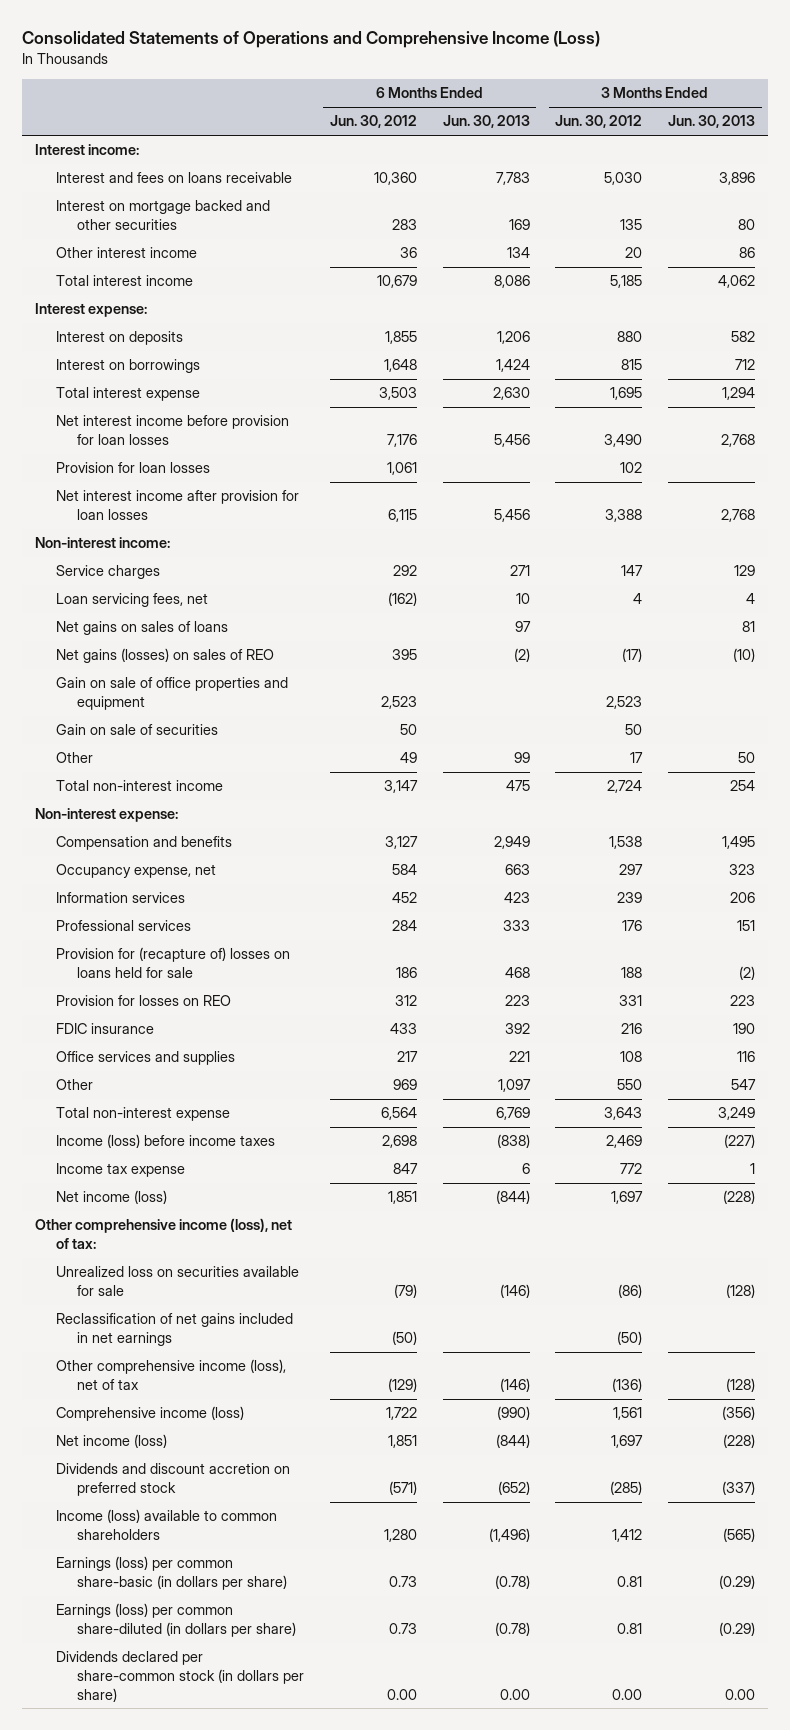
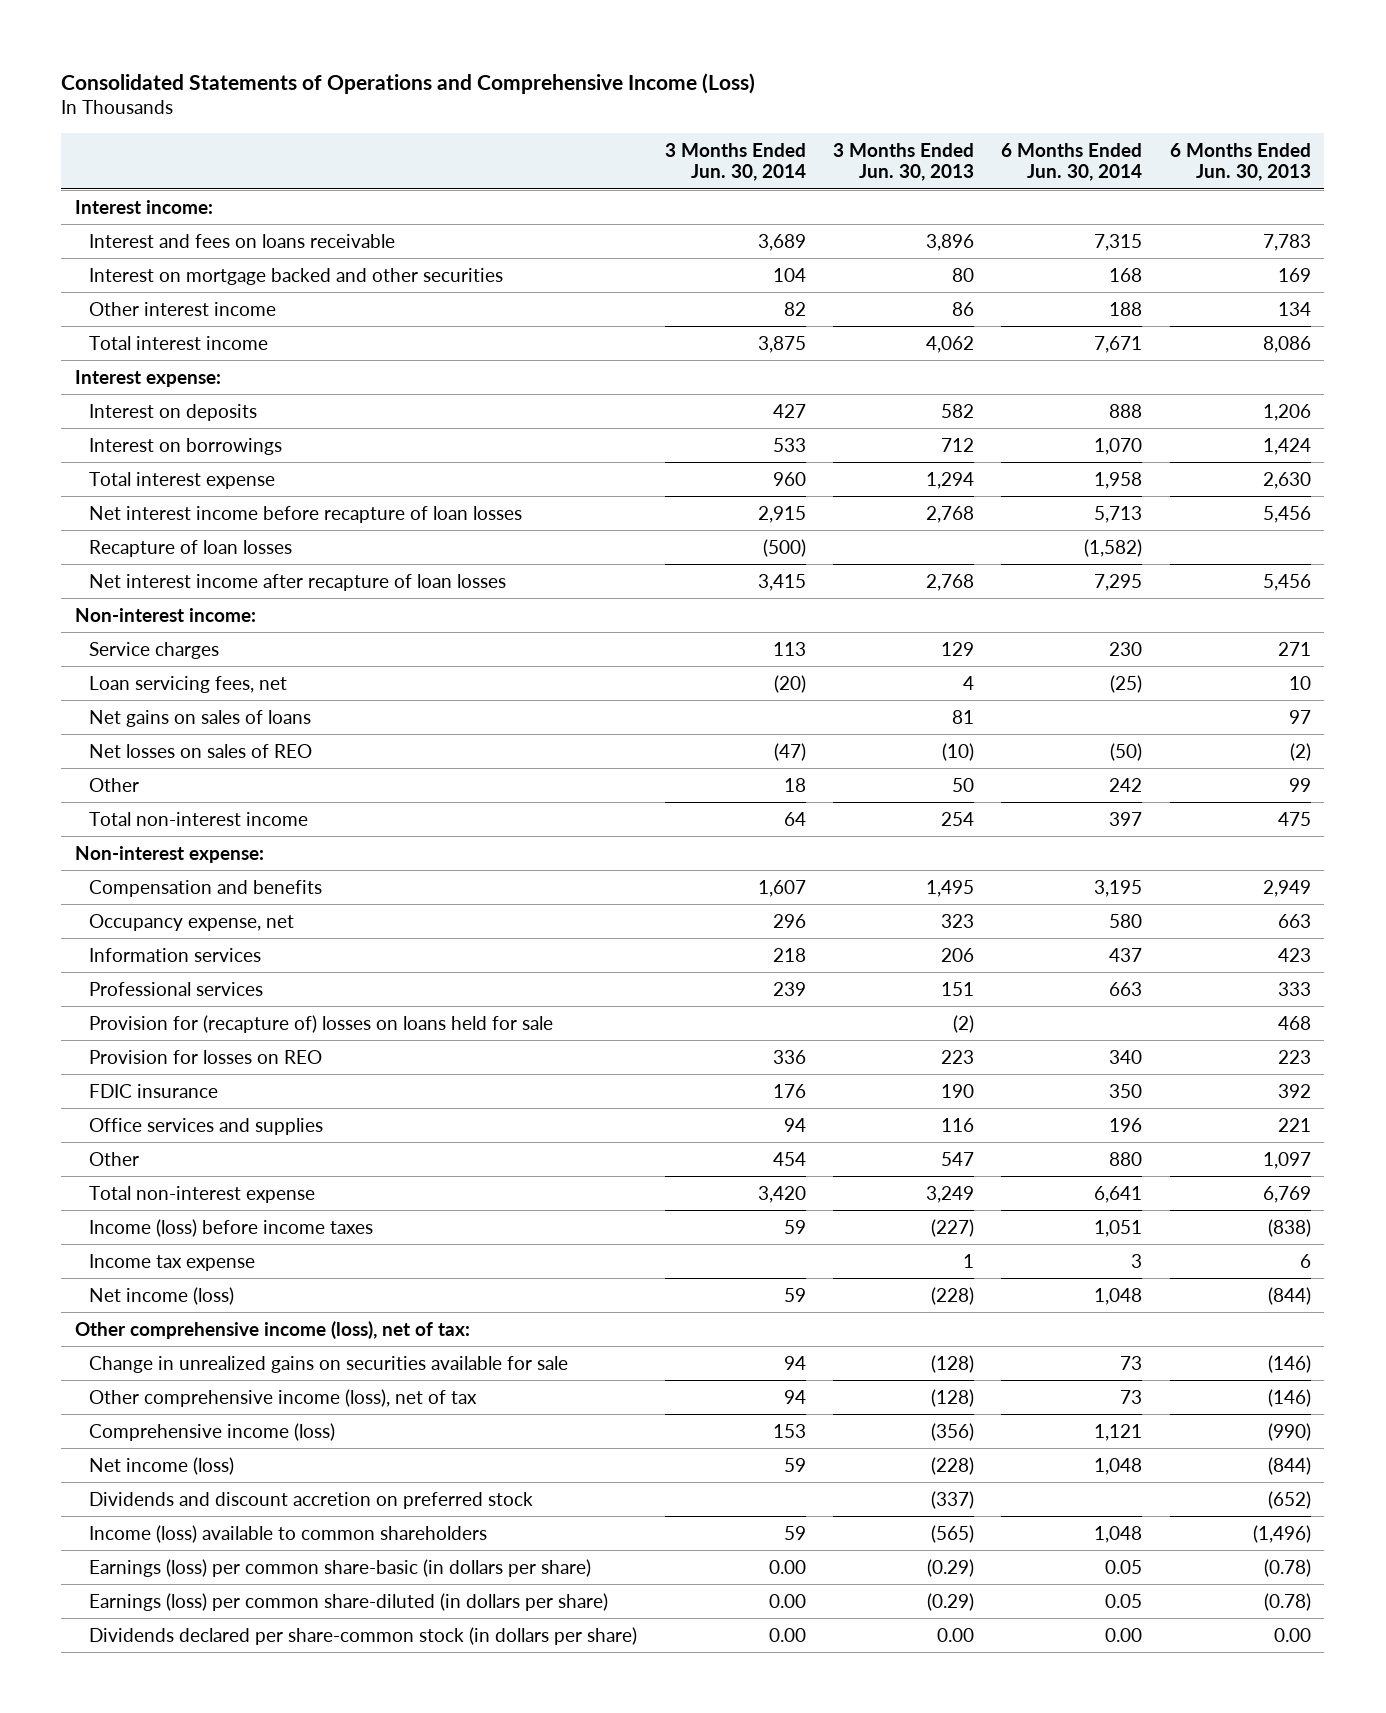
[329,115,417,129] Jun. 30, 2012 -> none
[555,115,643,129] Jun. 30, 2012 -> none
none -> [664,142,806,182] 3 Months Ended Jun. 30, 2014
none -> [1001,142,1143,182] 6 Months Ended Jun. 30, 2014
[55,415,289,446] Net interest income before provision for loan losses -> [89,505,523,523] Net interest income before recapture of loan losses
[55,462,210,474] Provision for loan losses -> [89,539,293,557] Recapture of loan losses
[55,490,299,521] Net interest income after provision for loan losses -> [89,573,507,591] Net interest income after recapture of loan losses
[55,677,288,711] Gain on sale of office properties and equipment -> none
[55,724,218,736] Gain on sale of securities -> none
[55,648,274,664] Net gains (losses) on sales of REO -> [89,743,313,758] Net losses on sales of REO
[55,1313,293,1347] Reclassification of net gains included in net earnings -> none
[55,1266,299,1297] Unrealized loss on securities available for sale -> [89,1355,569,1373] Change in unrealized gains on securities available for sale

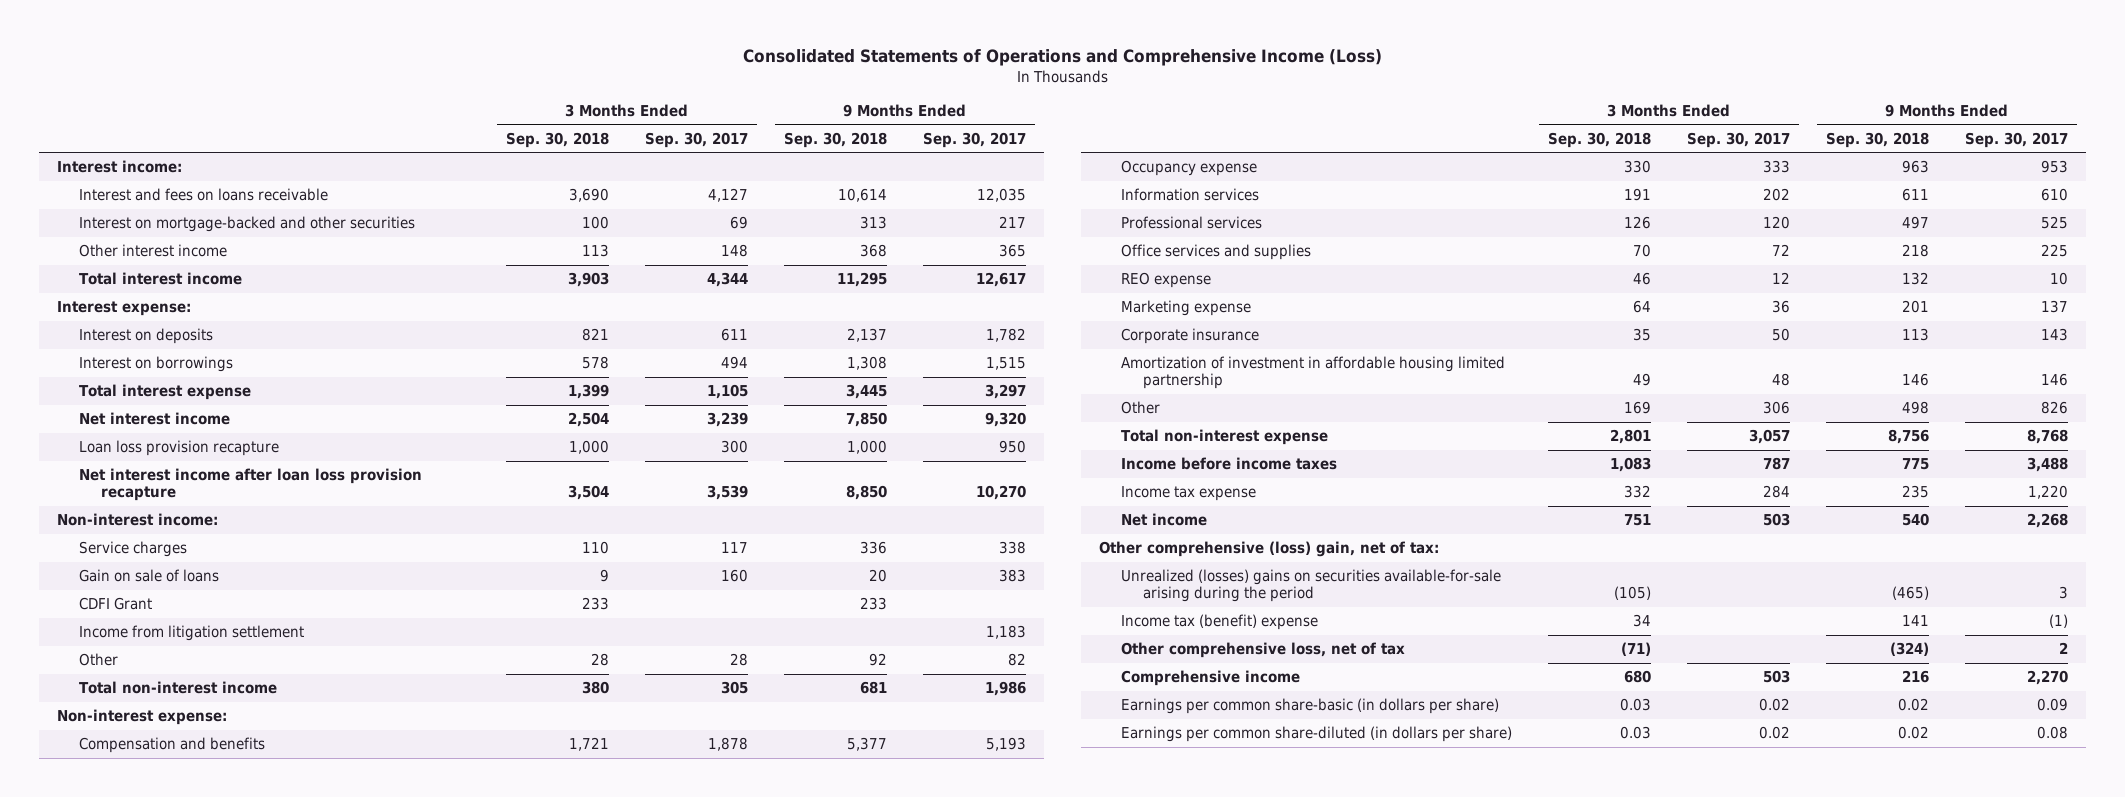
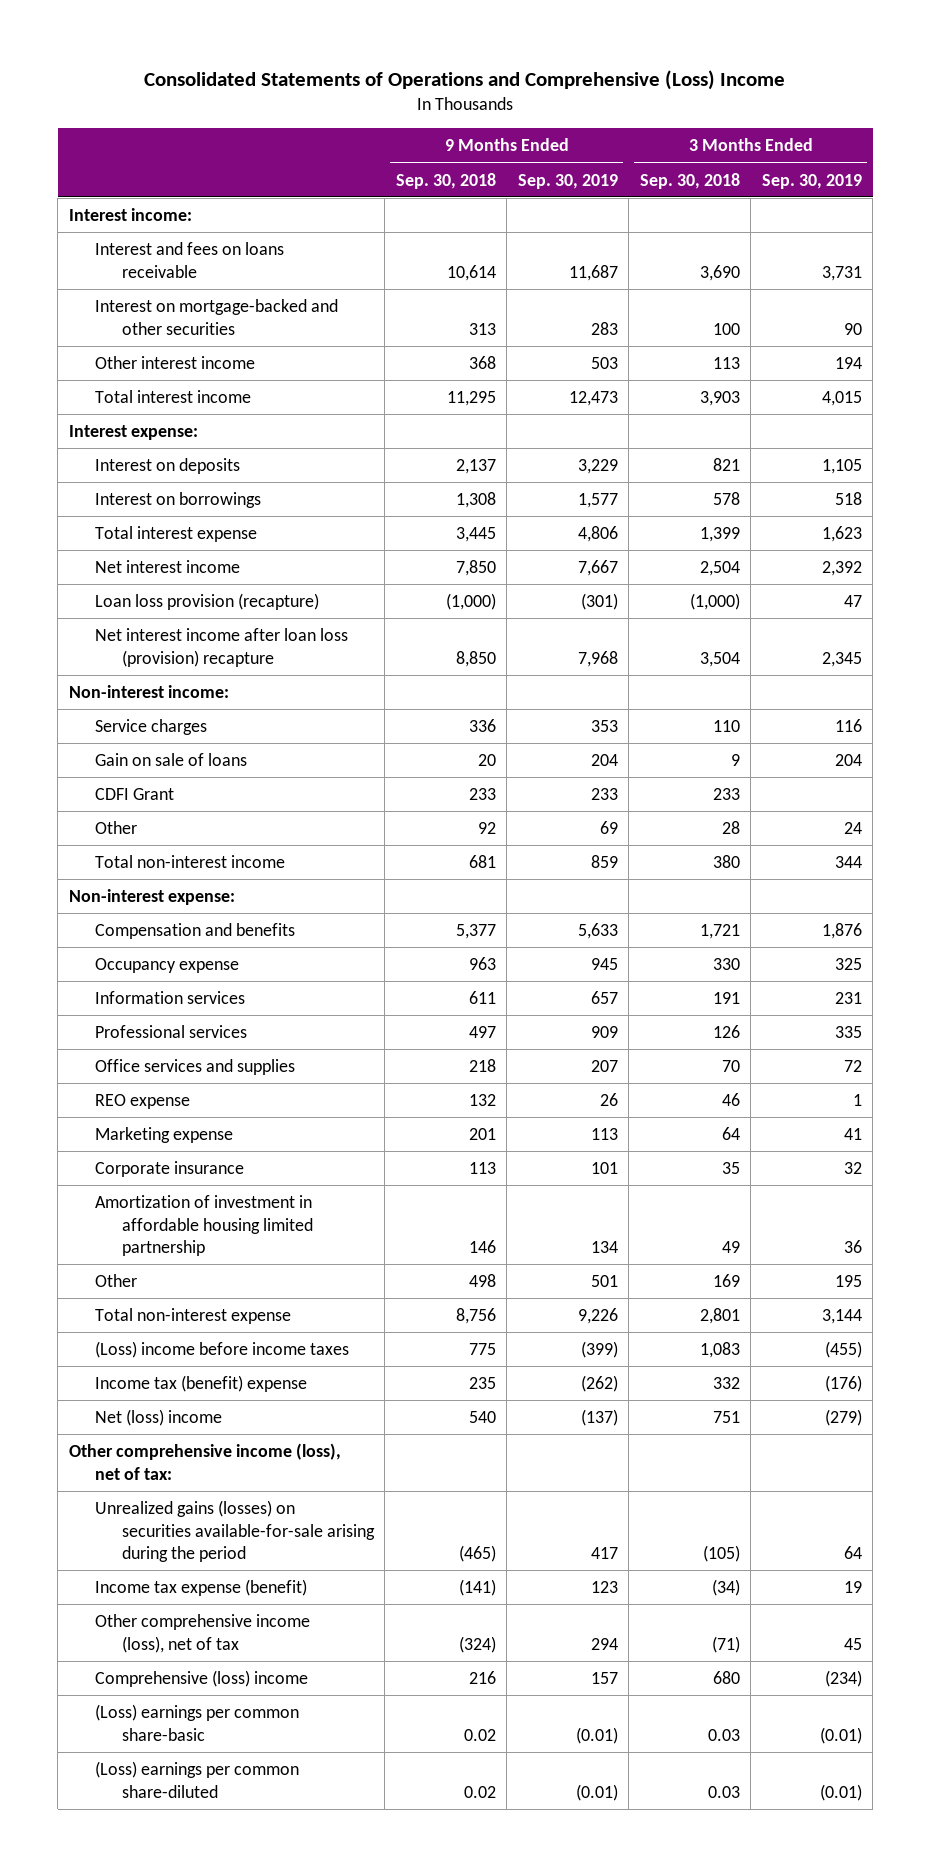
[742,49,1382,67] Consolidated Statements of Operations and Comprehensive Income (Loss) -> [144,69,786,90] Consolidated Statements of Operations and Comprehensive (Loss) Income
[645,132,749,149] Sep. 30, 2017 -> none
[923,132,1027,149] Sep. 30, 2017 -> none
none -> [517,173,618,189] Sep. 30, 2019
none -> [761,173,862,189] Sep. 30, 2019
[79,440,280,457] Loan loss provision recapture -> [95,593,320,611] Loan loss provision (recapture)
[569,440,610,455] 1,000 -> [689,593,740,611] (1,000)
[847,440,888,455] 1,000 -> [445,593,496,611] (1,000)
[79,468,423,502] Net interest income after loan loss provision recapture -> [95,628,349,667] Net interest income after loan loss (provision) recapture
[79,625,305,642] Income from litigation settlement -> none
[1120,457,1337,471] Income before income taxes -> [95,1341,350,1359] (Loss) income before income taxes
[1120,486,1256,502] Income tax expense -> [95,1375,308,1393] Income tax (benefit) expense
[1120,513,1207,527] Net income -> [95,1409,223,1427] Net (loss) income
[1099,541,1440,558] Other comprehensive (loss) gain, net of tax: -> [68,1443,341,1480] Other comprehensive income (loss), net of tax:
[1120,569,1501,603] Unrealized (losses) gains on securities available-for-sale arising during the period -> [95,1500,375,1563] Unrealized gains (losses) on securities available-for-sale arising during the period
[1120,614,1318,631] Income tax (benefit) expense -> [95,1579,308,1597] Income tax expense (benefit)
[1632,614,1651,628] 34 -> [711,1579,740,1597] (34)
[1901,615,1929,627] 141 -> [458,1579,496,1597] (141)
[1120,642,1405,659] Other comprehensive loss, net of tax -> [95,1614,311,1653] Other comprehensive income (loss), net of tax
[1120,670,1300,687] Comprehensive income -> [95,1670,309,1688] Comprehensive (loss) income
[1120,698,1499,715] Earnings per common share-basic (in dollars per share) -> [95,1704,300,1741] (Loss) earnings per common share-basic
[1120,726,1512,743] Earnings per common share-diluted (in dollars per share) -> [95,1761,300,1798] (Loss) earnings per common share-diluted

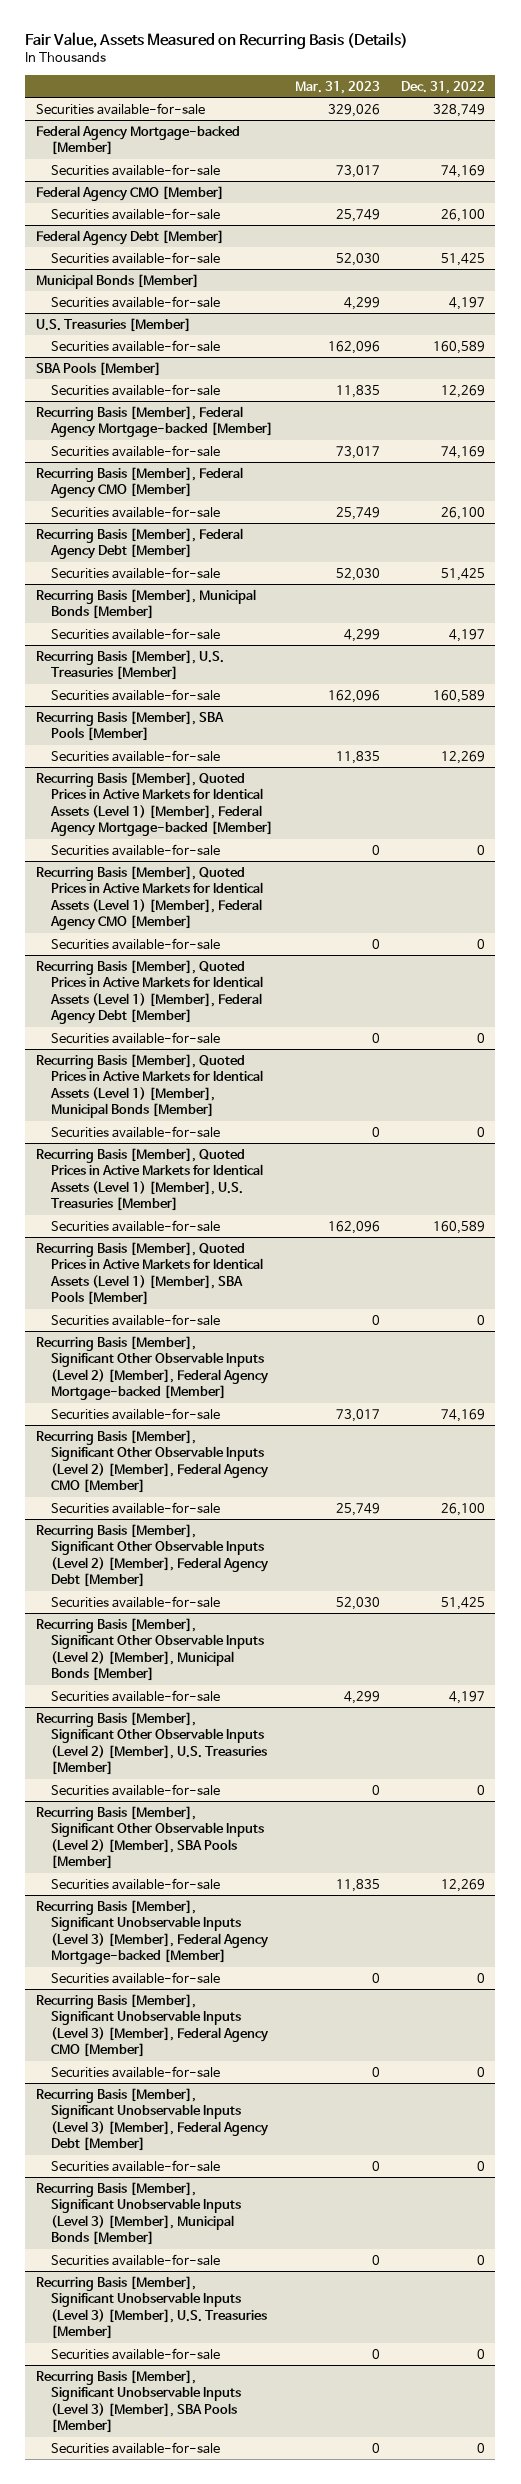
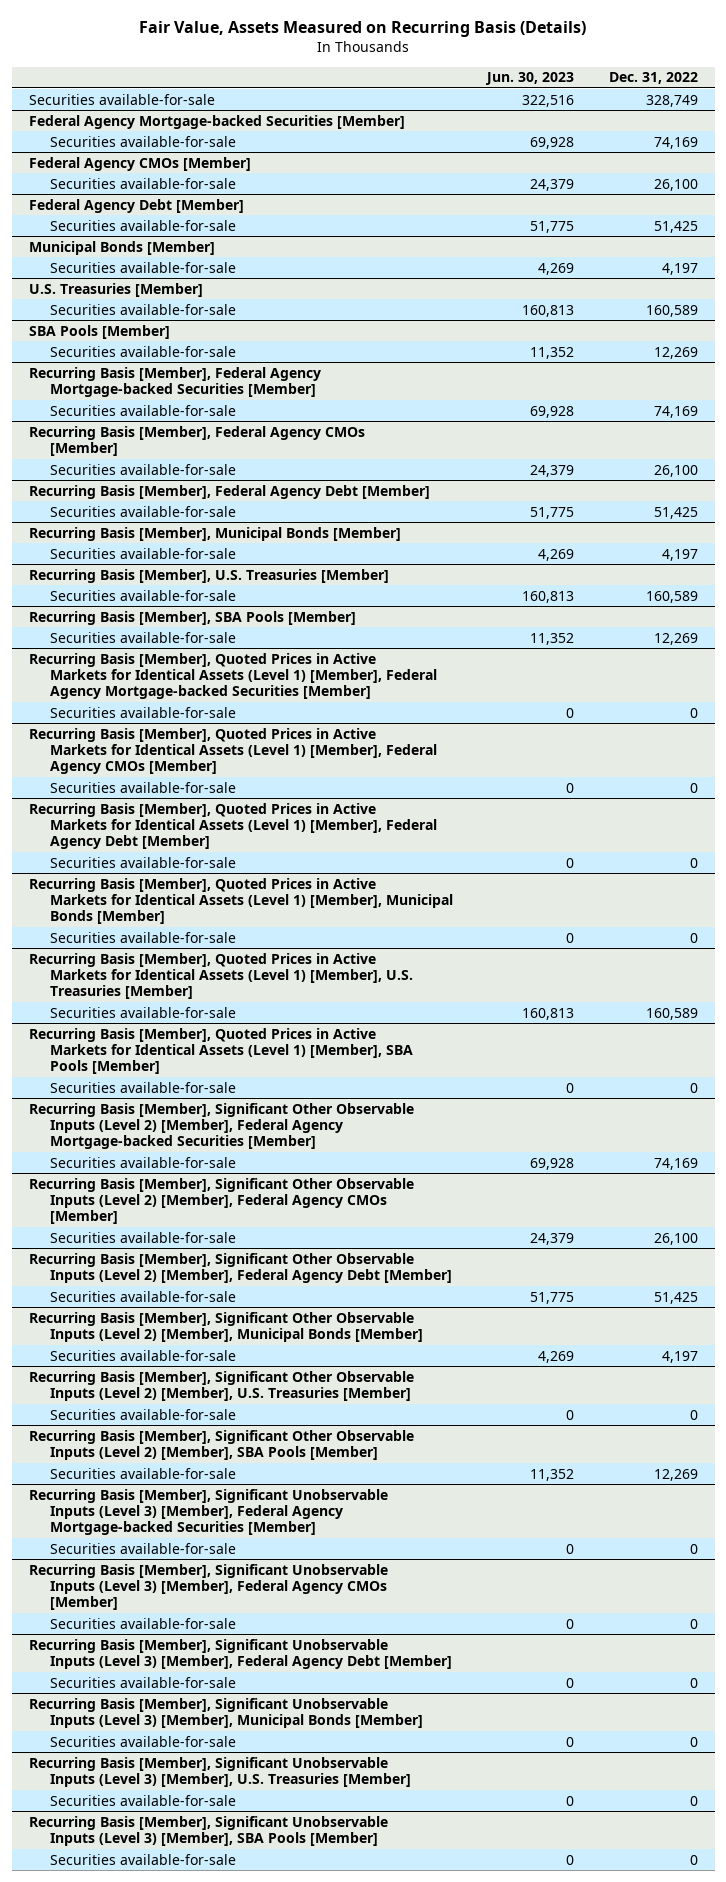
[294,80,380,94] Mar. 31, 2023 -> none
none -> [485,72,575,86] Jun. 30, 2023
[35,124,240,156] Federal Agency Mortgage-backed [Member] -> [28,114,405,129] Federal Agency Mortgage-backed Securities [Member]
[35,185,224,201] Federal Agency CMO [Member] -> [28,156,251,171] Federal Agency CMOs [Member]
[35,405,274,438] Recurring Basis [Member], Federal Agency Mortgage-backed [Member] -> [28,366,321,397] Recurring Basis [Member], Federal Agency Mortgage-backed Securities [Member]
[35,466,243,499] Recurring Basis [Member], Federal Agency CMO [Member] -> [28,425,365,456] Recurring Basis [Member], Federal Agency CMOs [Member]
[35,771,274,837] Recurring Basis [Member], Quoted Prices in Active Markets for Identical Assets (Level 1) [Member], Federal Agency Mortgage-backed [Member] -> [28,652,437,700] Recurring Basis [Member], Quoted Prices in Active Markets for Identical Assets (Level 1) [Member], Federal Agency Mortgage-backed Securities [Member]
[35,865,264,931] Recurring Basis [Member], Quoted Prices in Active Markets for Identical Assets (Level 1) [Member], Federal Agency CMO [Member] -> [28,727,437,775] Recurring Basis [Member], Quoted Prices in Active Markets for Identical Assets (Level 1) [Member], Federal Agency CMOs [Member]
[35,1335,270,1401] Recurring Basis [Member], Significant Other Observable Inputs (Level 2) [Member], Federal Agency Mortgage-backed [Member] -> [28,1102,414,1150] Recurring Basis [Member], Significant Other Observable Inputs (Level 2) [Member], Federal Agency Mortgage-backed Securities [Member]
[35,1429,270,1494] Recurring Basis [Member], Significant Other Observable Inputs (Level 2) [Member], Federal Agency CMO [Member] -> [28,1177,414,1225] Recurring Basis [Member], Significant Other Observable Inputs (Level 2) [Member], Federal Agency CMOs [Member]
[35,1899,270,1965] Recurring Basis [Member], Significant Unobservable Inputs (Level 3) [Member], Federal Agency Mortgage-backed [Member] -> [28,1488,388,1536] Recurring Basis [Member], Significant Unobservable Inputs (Level 3) [Member], Federal Agency Mortgage-backed Securities [Member]
[35,1993,270,2058] Recurring Basis [Member], Significant Unobservable Inputs (Level 3) [Member], Federal Agency CMO [Member] -> [28,1563,388,1611] Recurring Basis [Member], Significant Unobservable Inputs (Level 3) [Member], Federal Agency CMOs [Member]

